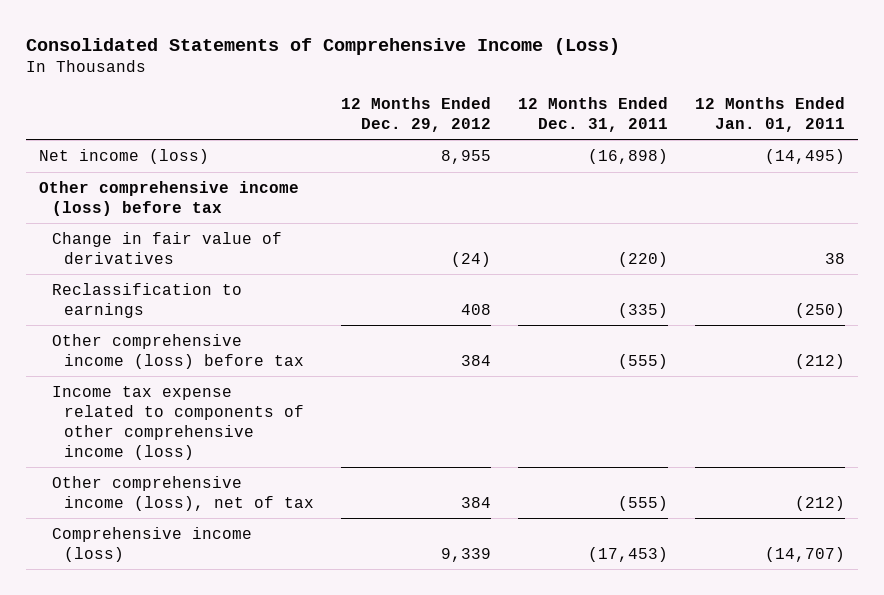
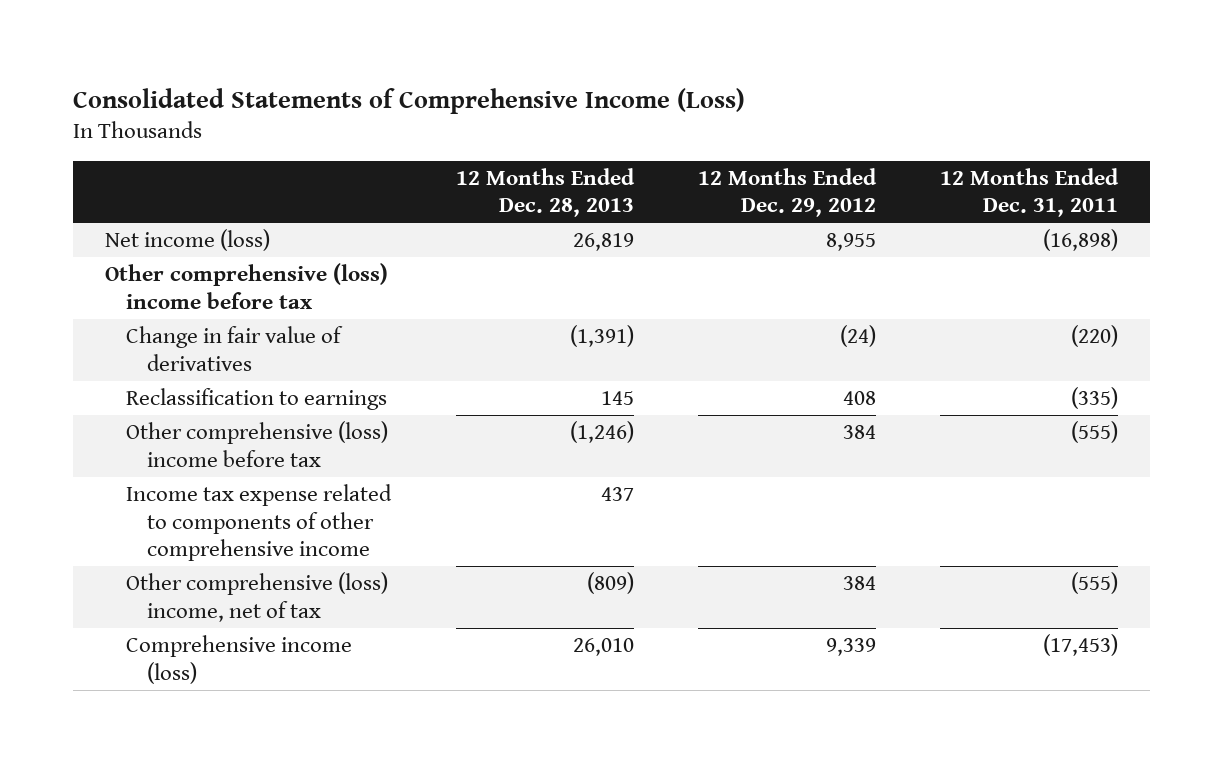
[694,96,845,132] 12 Months Ended Jan. 01, 2011 -> none
none -> [455,167,635,218] 12 Months Ended Dec. 28, 2013
[39,181,300,216] Other comprehensive income (loss) before tax -> [105,262,389,309] Other comprehensive (loss) income before tax
[51,334,304,369] Other comprehensive income (loss) before tax -> [126,420,389,467] Other comprehensive (loss) income before tax
[51,386,304,460] Income tax expense related to components of other comprehensive income (loss) -> [126,483,393,562] Income tax expense related to components of other comprehensive income
[51,476,314,511] Other comprehensive income (loss), net of tax -> [126,571,389,622] Other comprehensive (loss) income, net of tax

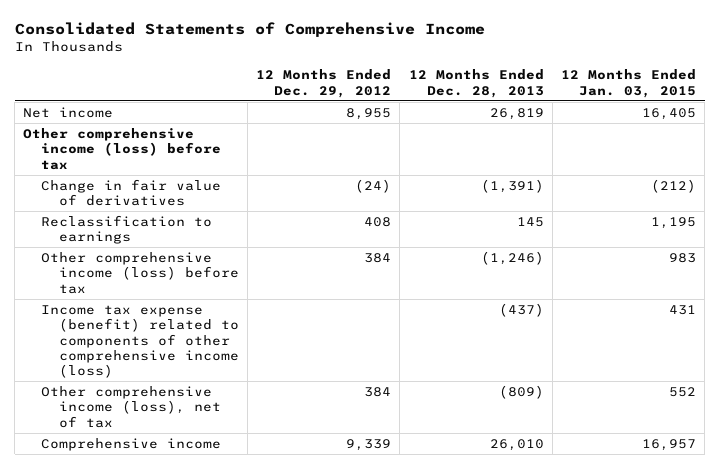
[72,87,745,114] Consolidated Statements of Comprehensive Income (Loss) -> [14,22,485,38] Consolidated Statements of Comprehensive Income
[940,167,1120,218] 12 Months Ended Dec. 31, 2011 -> none
none -> [560,69,696,98] 12 Months Ended Jan. 03, 2015
[105,228,271,251] Net income (loss) -> [23,107,114,119] Net income
[105,262,389,309] Other comprehensive (loss) income before tax -> [23,128,222,170] Other comprehensive income (loss) before tax
[126,420,389,467] Other comprehensive (loss) income before tax -> [41,252,239,294] Other comprehensive income (loss) before tax
[126,483,393,562] Income tax expense related to components of other comprehensive income -> [41,305,239,379] Income tax expense (benefit) related to components of other comprehensive income (loss)
[600,486,634,501] 437 -> [498,303,544,318] (437)
[126,571,389,622] Other comprehensive (loss) income, net of tax -> [41,386,221,428] Other comprehensive income (loss), net of tax
[126,634,353,684] Comprehensive income (loss) -> [41,438,222,452] Comprehensive income

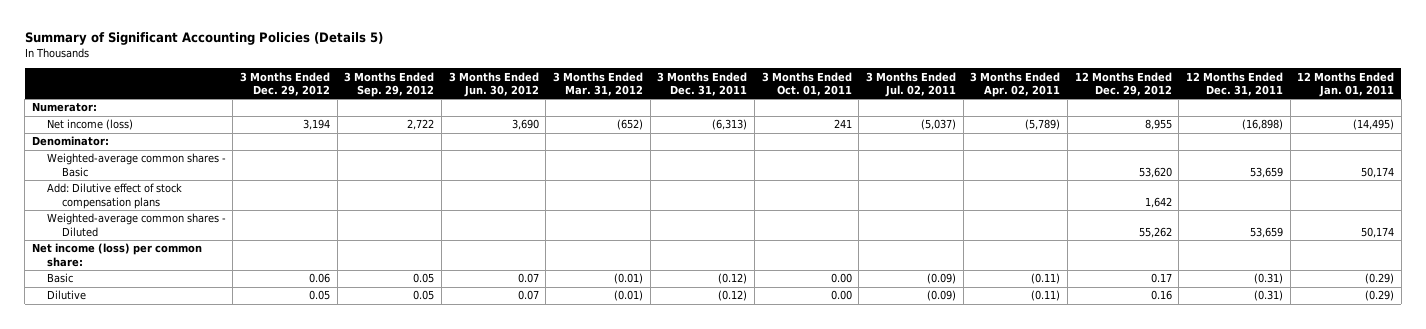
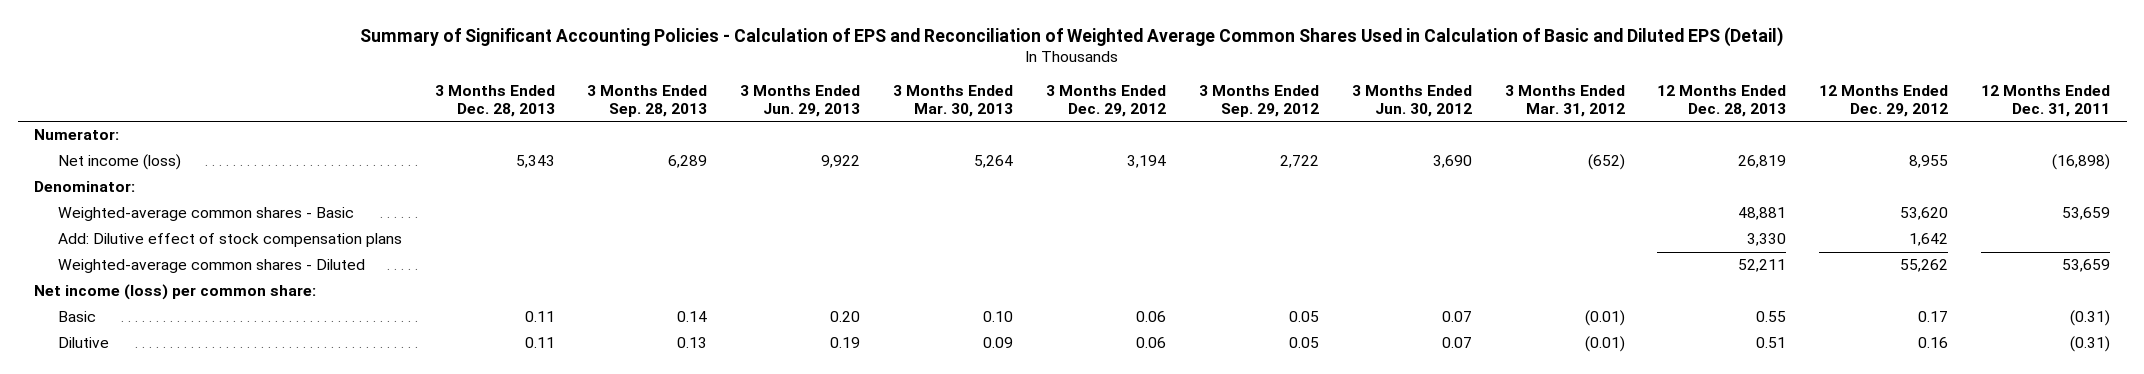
[24,32,383,46] Summary of Significant Accounting Policies (Details 5) -> [360,26,1784,47] Summary of Significant Accounting Policies - Calculation of EPS and Reconciliation of Weighted Average Common Shares Used in Calculation of Basic and Diluted EPS (Detail)
[657,71,748,97] 3 Months Ended Dec. 31, 2011 -> none
[761,71,852,97] 3 Months Ended Oct. 01, 2011 -> none
[866,71,957,98] 3 Months Ended Jul. 02, 2011 -> none
[970,71,1061,98] 3 Months Ended Apr. 02, 2011 -> none
[1297,71,1395,98] 12 Months Ended Jan. 01, 2011 -> none
none -> [434,85,555,117] 3 Months Ended Dec. 28, 2013
none -> [587,85,708,117] 3 Months Ended Sep. 28, 2013
none -> [740,85,861,117] 3 Months Ended Jun. 29, 2013
none -> [893,85,1014,117] 3 Months Ended Mar. 30, 2013
none -> [1657,85,1787,117] 12 Months Ended Dec. 28, 2013
[309,290,331,301] 0.05 -> [1136,337,1167,349] 0.06

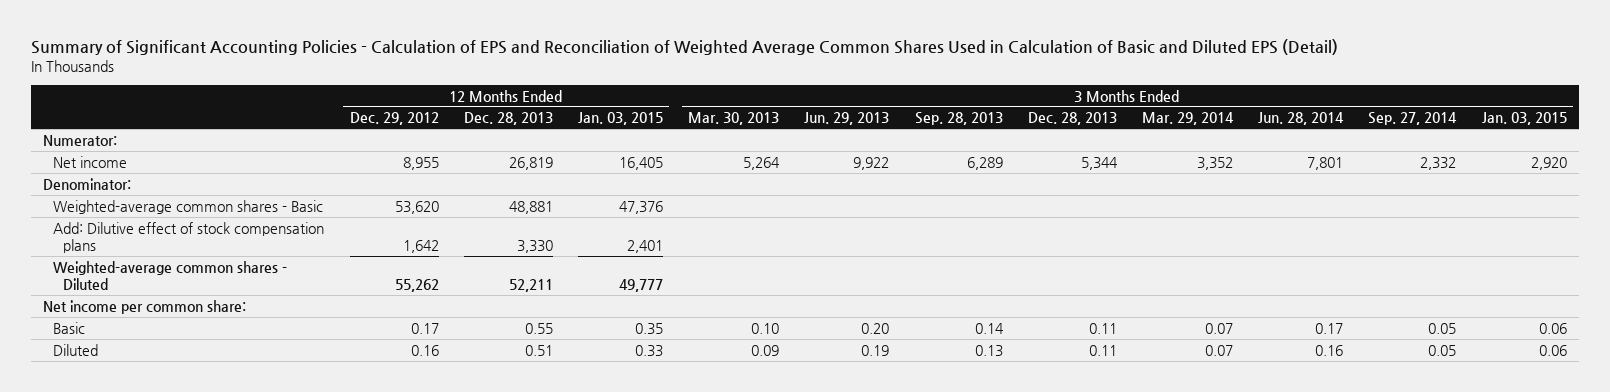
[1046,85,1167,117] 3 Months Ended Dec. 29, 2012 -> none
[1198,85,1319,117] 3 Months Ended Sep. 29, 2012 -> none
[1351,85,1472,117] 3 Months Ended Jun. 30, 2012 -> none
[1504,85,1625,117] 3 Months Ended Mar. 31, 2012 -> none
[1981,85,2111,117] 12 Months Ended Dec. 31, 2011 -> none
none -> [578,112,664,126] Jan. 03, 2015
none -> [1141,112,1234,126] Mar. 29, 2014
none -> [1258,112,1345,126] Jun. 28, 2014
none -> [1368,112,1458,126] Sep. 27, 2014
none -> [1481,112,1567,126] Jan. 03, 2015
[57,154,181,171] Net income (loss) -> [53,155,128,168] Net income
[515,155,555,169] 5,343 -> [1080,156,1118,170] 5,344
[34,284,317,301] Net income (loss) per common share: -> [43,299,247,314] Net income per common share:
[57,337,109,349] Dilutive -> [53,343,99,356] Diluted

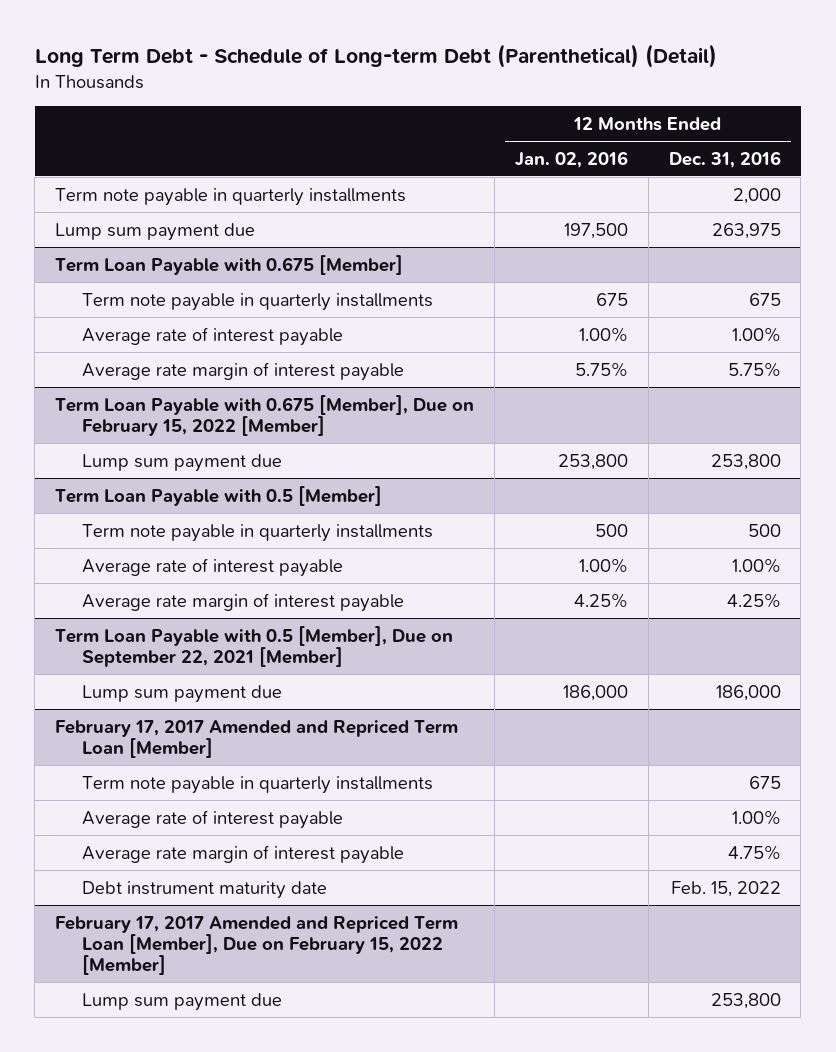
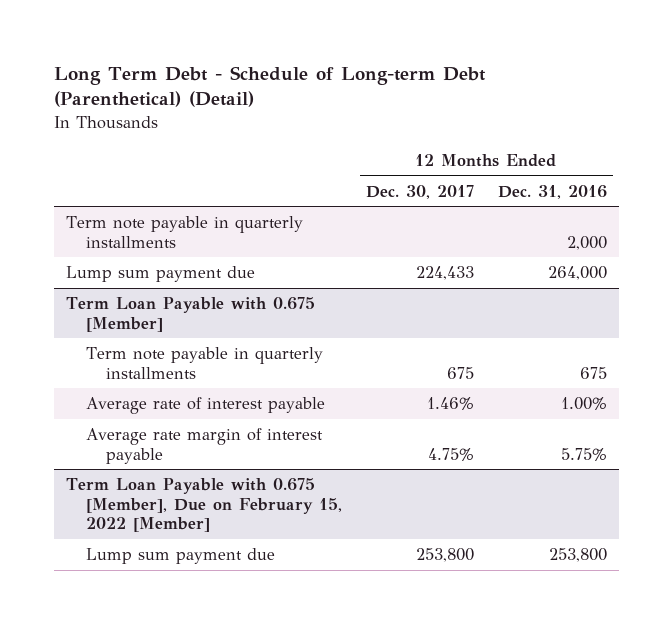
[514,150,628,168] Jan. 02, 2016 -> none
none -> [365,184,474,199] Dec. 30, 2017
[711,222,781,239] 263,975 -> [547,266,607,281] 264,000
[55,485,383,506] Term Loan Payable with 0.5 [Member] -> none
[82,523,434,542] Term note payable in quarterly installments -> none
[82,557,344,577] Average rate of interest payable -> none
[82,592,405,612] Average rate margin of interest payable -> none
[55,625,454,667] Term Loan Payable with 0.5 [Member], Due on September 22, 2021 [Member] -> none
[82,684,283,703] Lump sum payment due -> none
[55,719,459,758] February 17, 2017 Amended and Repriced Term Loan [Member] -> none
[82,775,434,794] Term note payable in quarterly installments -> none
[82,809,344,829] Average rate of interest payable -> none
[82,844,405,864] Average rate margin of interest payable -> none
[82,880,328,899] Debt instrument maturity date -> none
[55,915,459,975] February 17, 2017 Amended and Repriced Term Loan [Member], Due on February 15, 2022 [Member] -> none
[82,992,283,1011] Lump sum payment due -> none

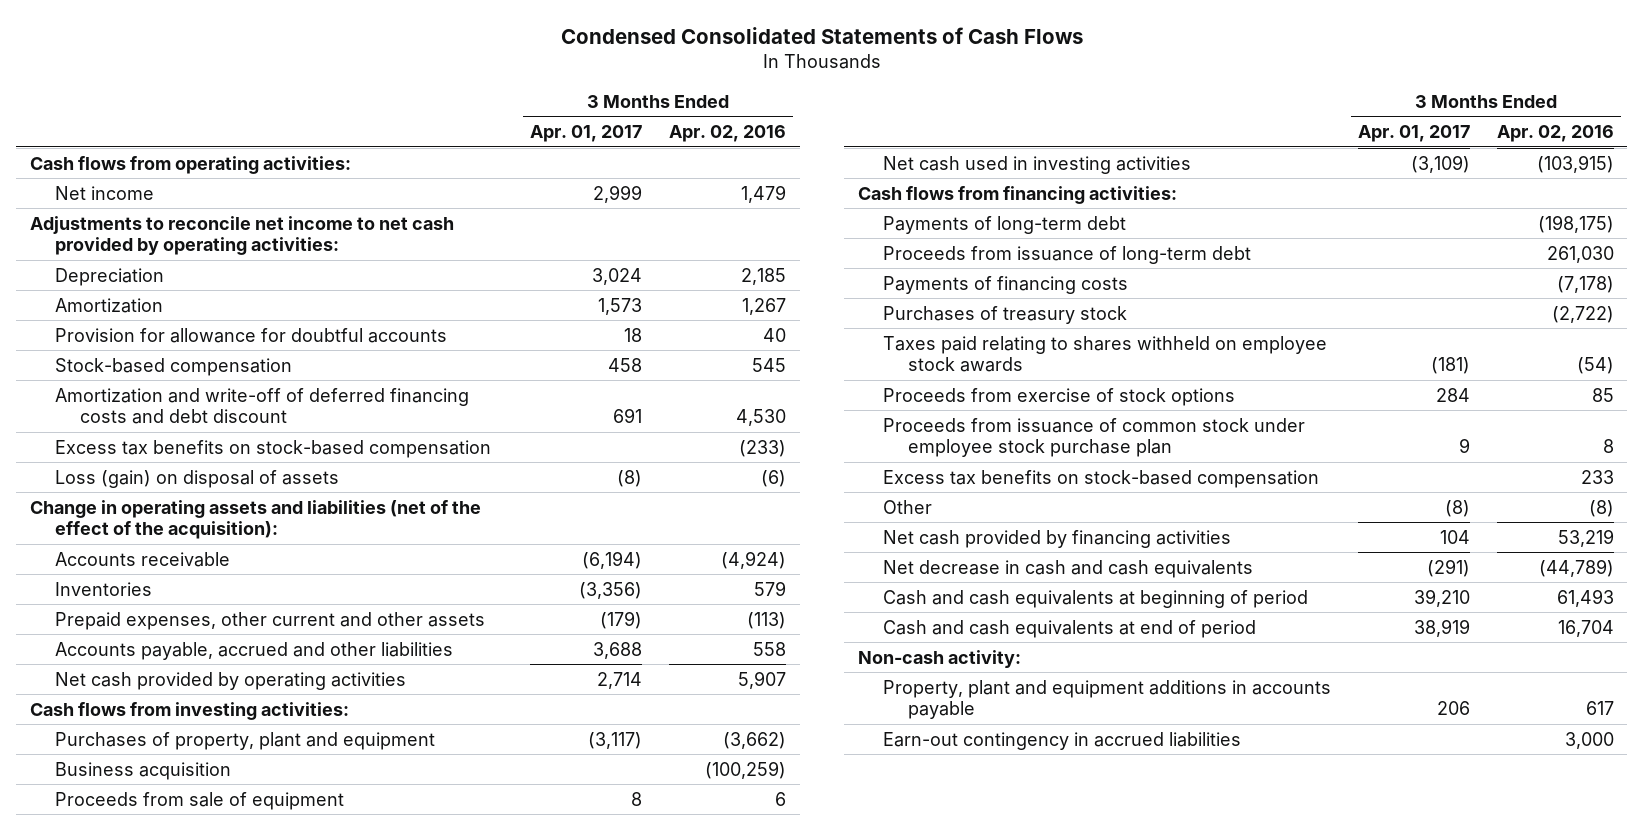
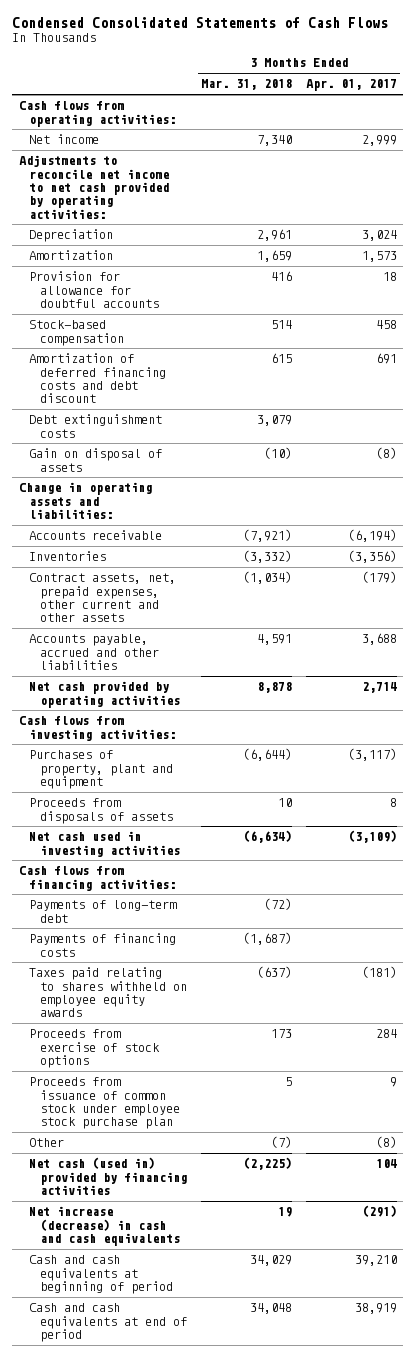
[668,124,786,142] Apr. 02, 2016 -> none
none -> [200,79,292,91] Mar. 31, 2018
[54,439,491,458] Excess tax benefits on stock-based compensation -> none
[54,387,469,425] Amortization and write-off of deferred financing costs and debt discount -> [29,353,167,404] Amortization of deferred financing costs and debt discount
none -> [29,414,163,438] Debt extinguishment costs
[54,469,339,488] Loss (gain) on disposal of assets -> [29,448,163,472] Gain on disposal of assets
[29,499,481,540] Change in operating assets and liabilities (net of the effect of the acquisition): -> [18,482,152,519] Change in operating assets and liabilities:
[54,611,485,630] Prepaid expenses, other current and other assets -> [29,573,177,623] Contract assets, net, prepaid expenses, other current and other assets
[54,761,231,780] Business acquisition -> none
[54,791,344,810] Proceeds from sale of equipment -> [29,798,174,824] Proceeds from disposals of assets
[882,245,1251,264] Proceeds from issuance of long-term debt -> none
[882,305,1127,324] Purchases of treasury stock -> none
[882,335,1327,373] Taxes paid relating to shares withheld on employee stock awards -> [29,967,188,1018] Taxes paid relating to shares withheld on employee equity awards
[882,469,1319,488] Excess tax benefits on stock-based compensation -> none
[882,529,1231,548] Net cash provided by financing activities -> [29,1157,188,1195] Net cash (used in) provided by financing activities
[882,559,1253,578] Net decrease in cash and cash equivalents -> [29,1206,181,1246] Net increase (decrease) in cash and cash equivalents
[857,649,1021,668] Non-cash activity: -> none
[882,679,1331,720] Property, plant and equipment additions in accounts payable -> none
[882,731,1241,750] Earn-out contingency in accrued liabilities -> none

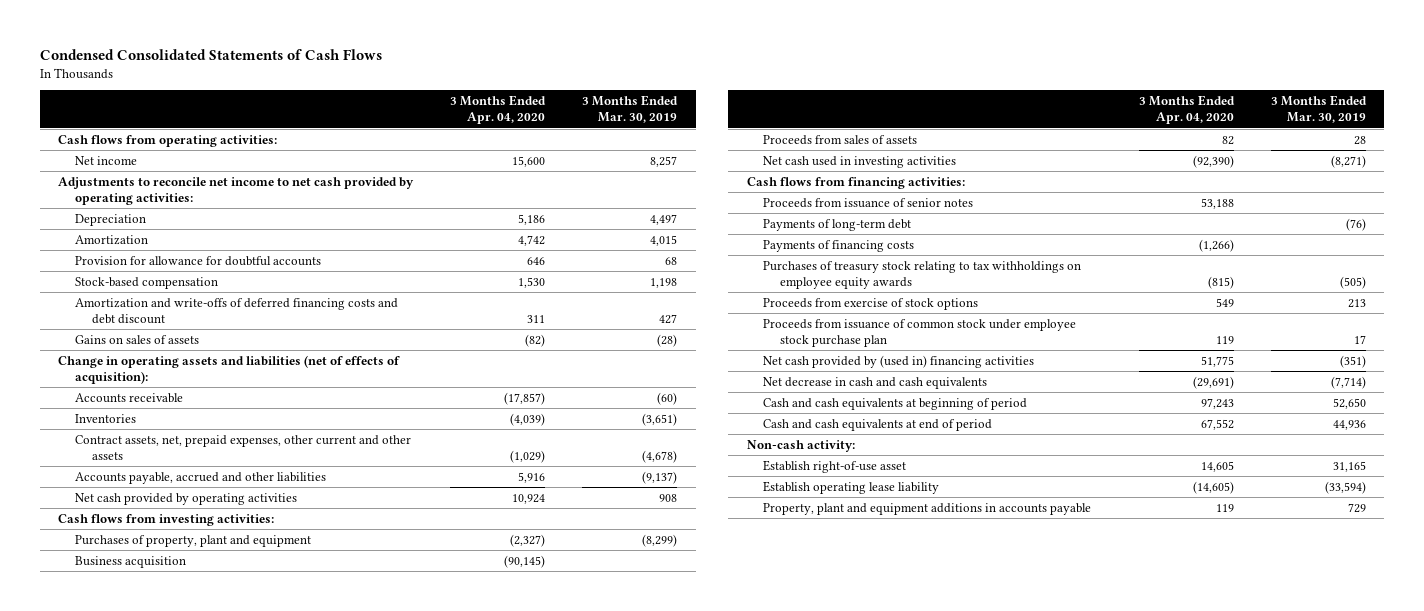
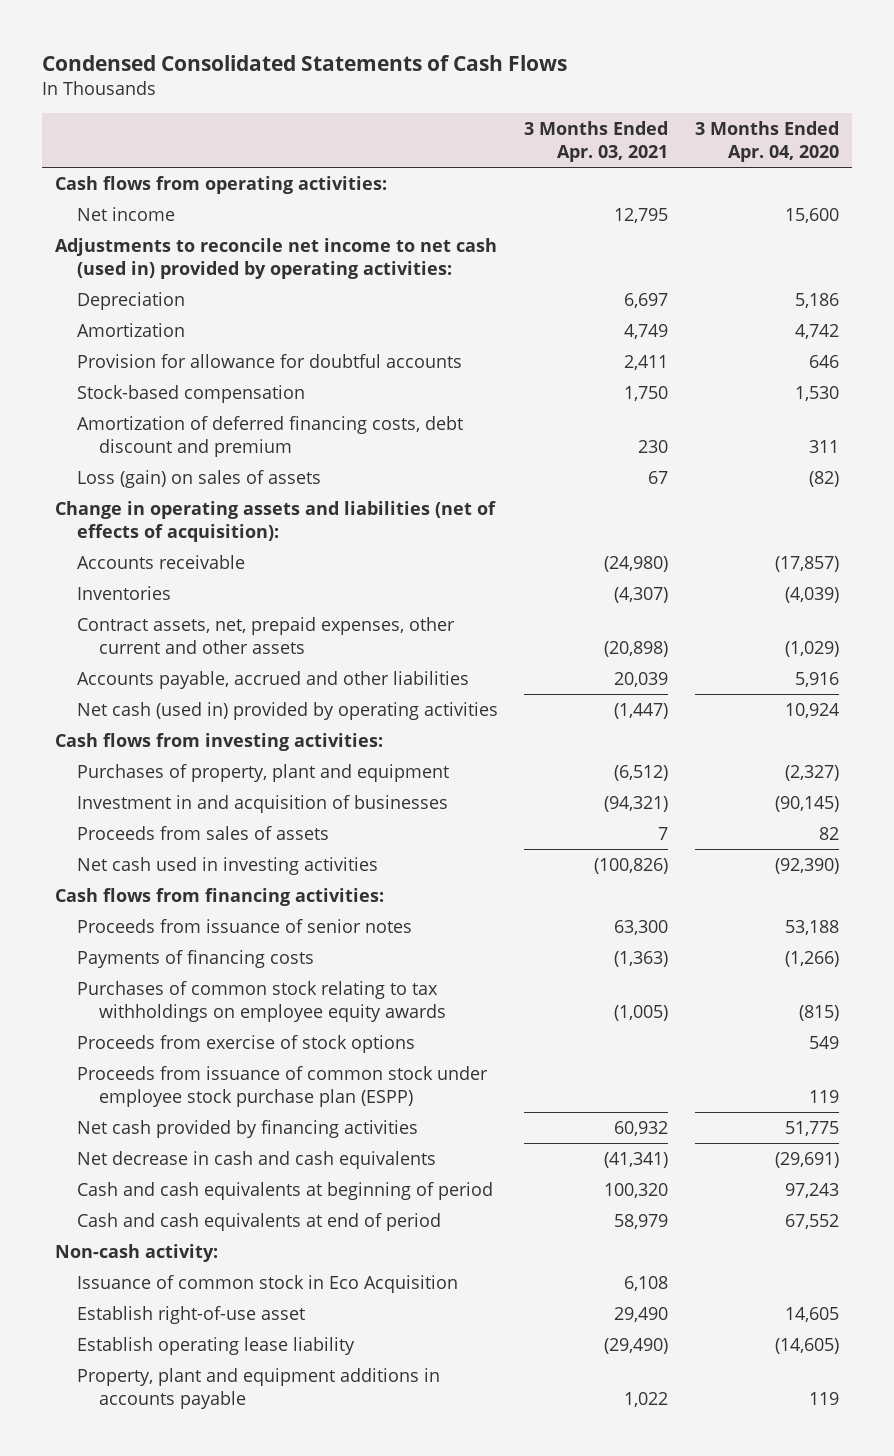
[582,95,679,124] 3 Months Ended Mar. 30, 2019 -> none
none -> [524,121,669,163] 3 Months Ended Apr. 03, 2021
[58,176,415,205] Adjustments to reconcile net income to net cash provided by operating activities: -> [55,237,498,280] Adjustments to reconcile net income to net cash (used in) provided by operating activities:
[75,297,399,324] Amortization and write-offs of deferred financing costs and debt discount -> [77,415,464,458] Amortization of deferred financing costs, debt discount and premium
[75,334,200,344] Gains on sales of assets -> [77,469,322,488] Loss (gain) on sales of assets
[75,492,298,505] Net cash provided by operating activities -> [77,701,499,720] Net cash (used in) provided by operating activities
[75,555,187,568] Business acquisition -> [77,794,449,813] Investment in and acquisition of businesses
[763,218,912,231] Payments of long-term debt -> none
[763,260,1082,289] Purchases of treasury stock relating to tax withholdings on employee equity awards -> [77,980,446,1023] Purchases of common stock relating to tax withholdings on employee equity awards
[763,318,1077,347] Proceeds from issuance of common stock under employee stock purchase plan -> [77,1065,489,1108] Proceeds from issuance of common stock under employee stock purchase plan (ESPP)
[763,354,1035,368] Net cash provided by (used in) financing activities -> [77,1119,419,1138] Net cash provided by financing activities
none -> [77,1274,459,1293] Issuance of common stock in Eco Acquisition

